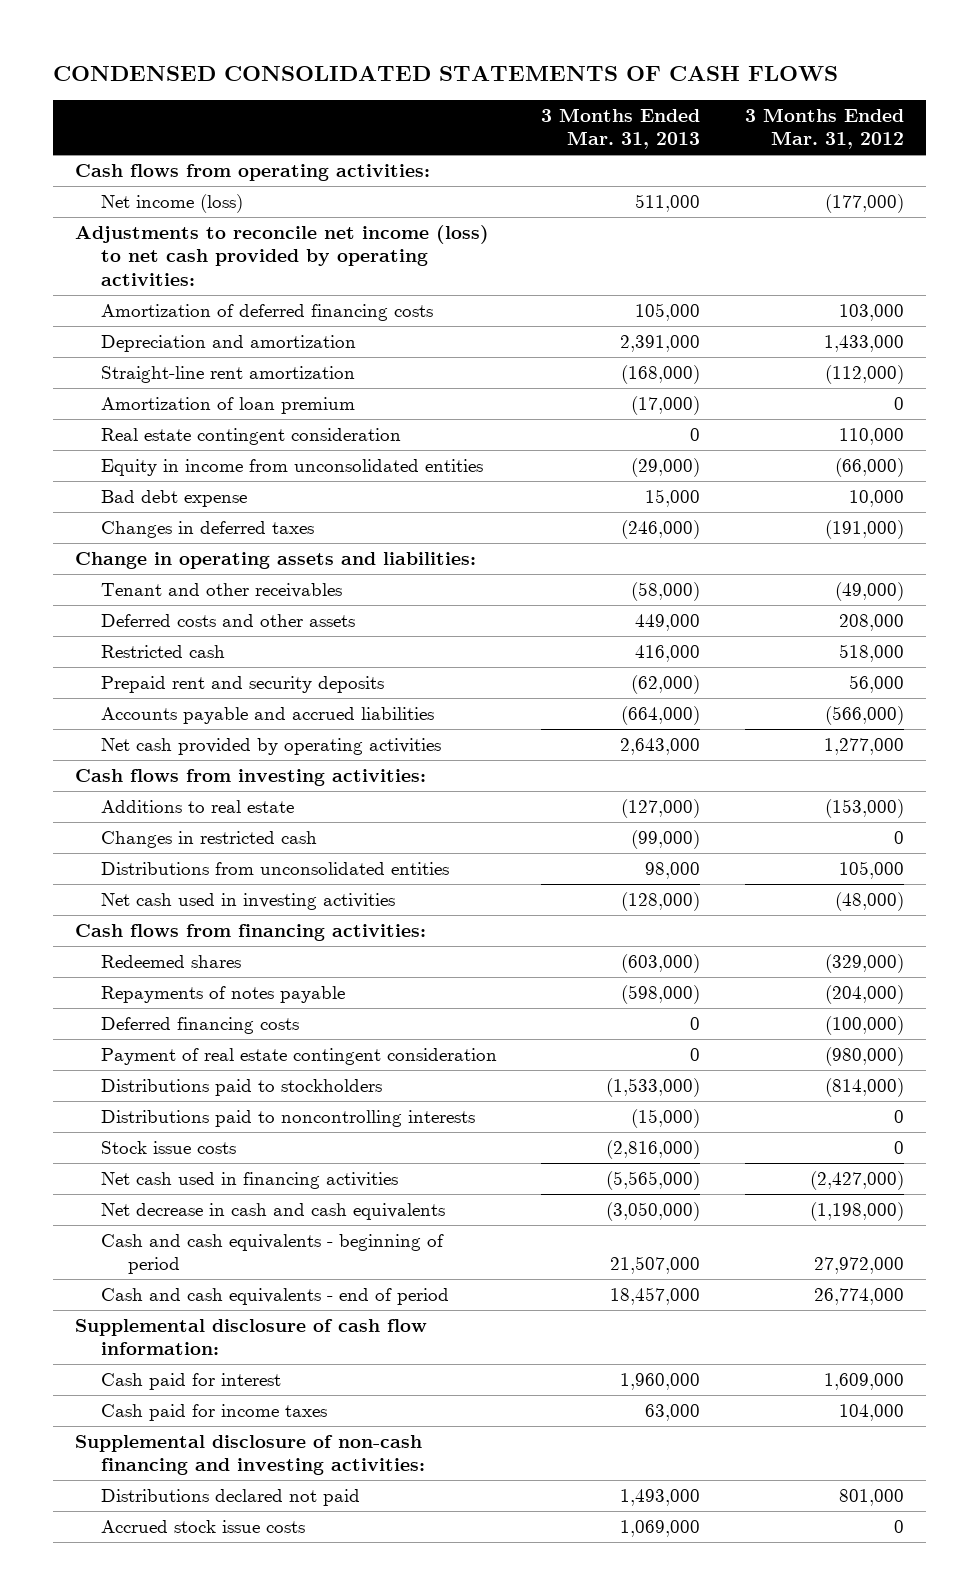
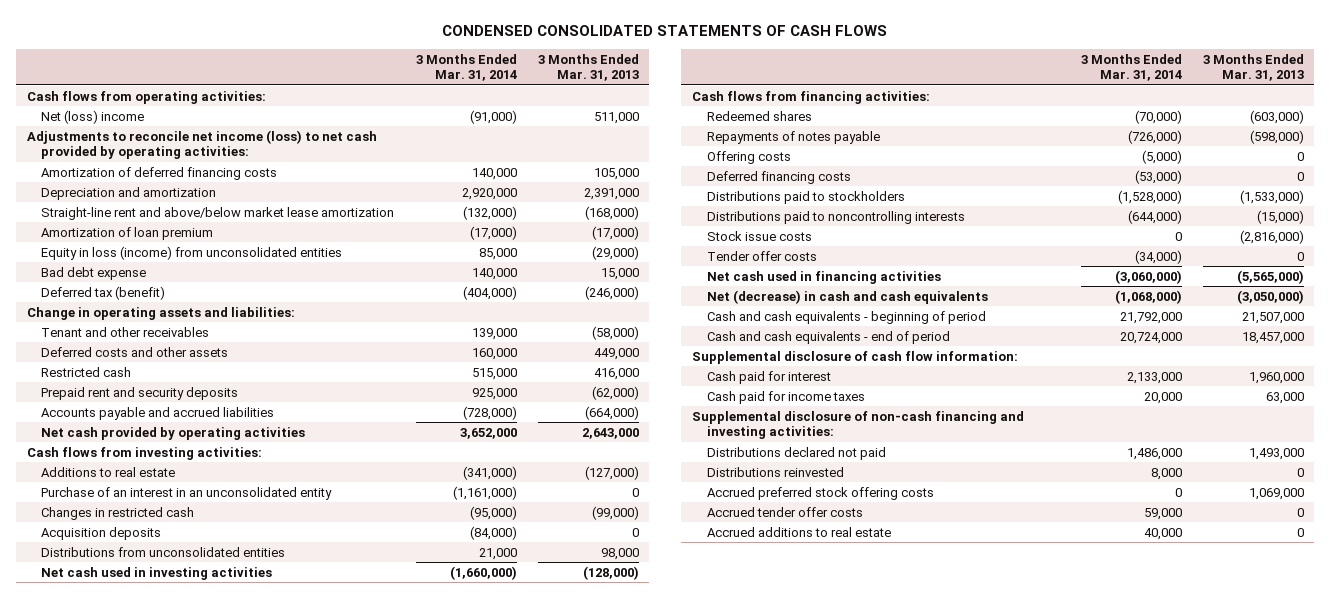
[744,107,904,150] 3 Months Ended Mar. 31, 2012 -> none
none -> [415,53,517,82] 3 Months Ended Mar. 31, 2014
[101,193,244,213] Net income (loss) -> [41,109,145,124] Net (loss) income
[101,365,356,383] Straight-line rent amortization -> [41,206,395,220] Straight-line rent and above/below market lease amortization
[101,427,402,445] Real estate contingent consideration -> none
[101,458,484,476] Equity in income from unconsolidated entities -> [41,245,343,260] Equity in loss (income) from unconsolidated entities
[101,520,315,538] Changes in deferred taxes -> [41,285,166,300] Deferred tax (benefit)
none -> [41,486,333,500] Purchase of an interest in an unconsolidated entity
none -> [41,526,162,540] Acquisition deposits
none -> [706,150,791,164] Offering costs
[101,1047,498,1065] Payment of real estate contingent consideration -> none
none -> [706,250,817,261] Tender offer costs
[101,1202,446,1220] Net decrease in cash and cash equivalents -> [706,289,988,304] Net (decrease) in cash and cash equivalents
none -> [706,466,844,477] Distributions reinvested
[101,1519,306,1533] Accrued stock issue costs -> [706,486,934,500] Accrued preferred stock offering costs
none -> [706,506,863,517] Accrued tender offer costs
none -> [706,526,891,537] Accrued additions to real estate

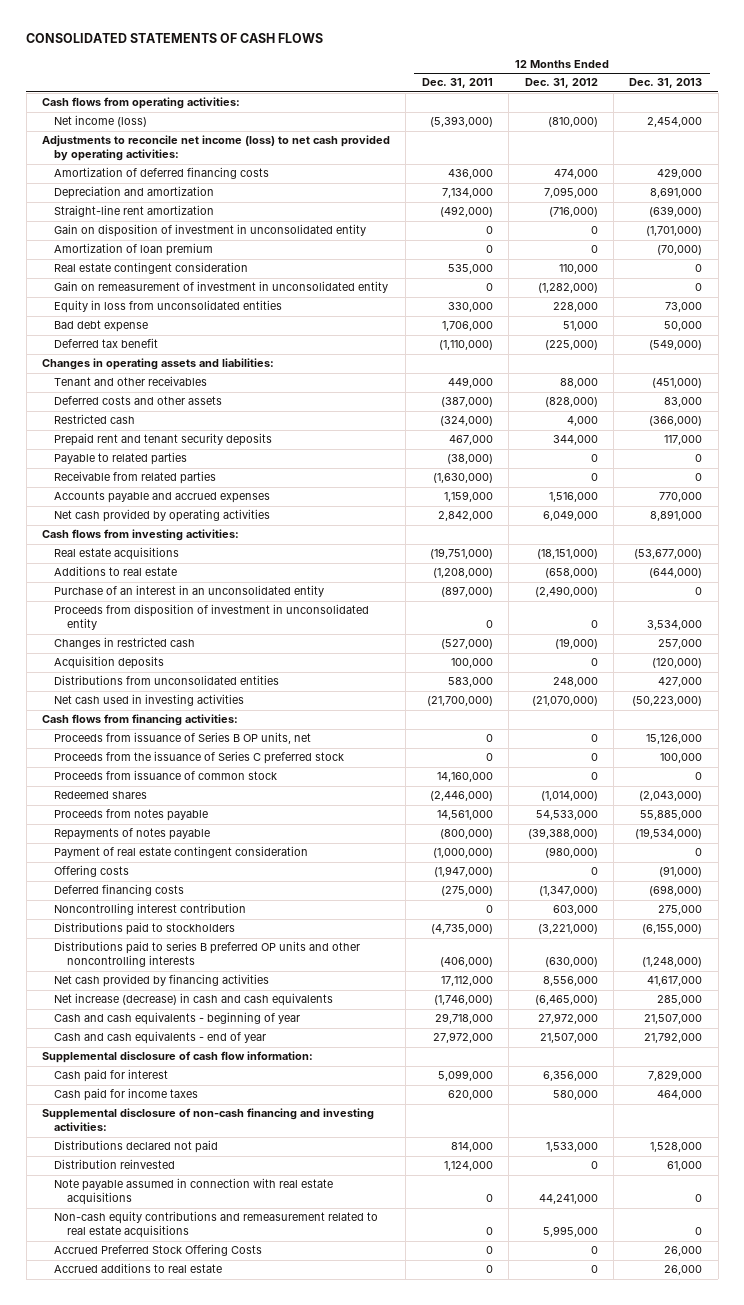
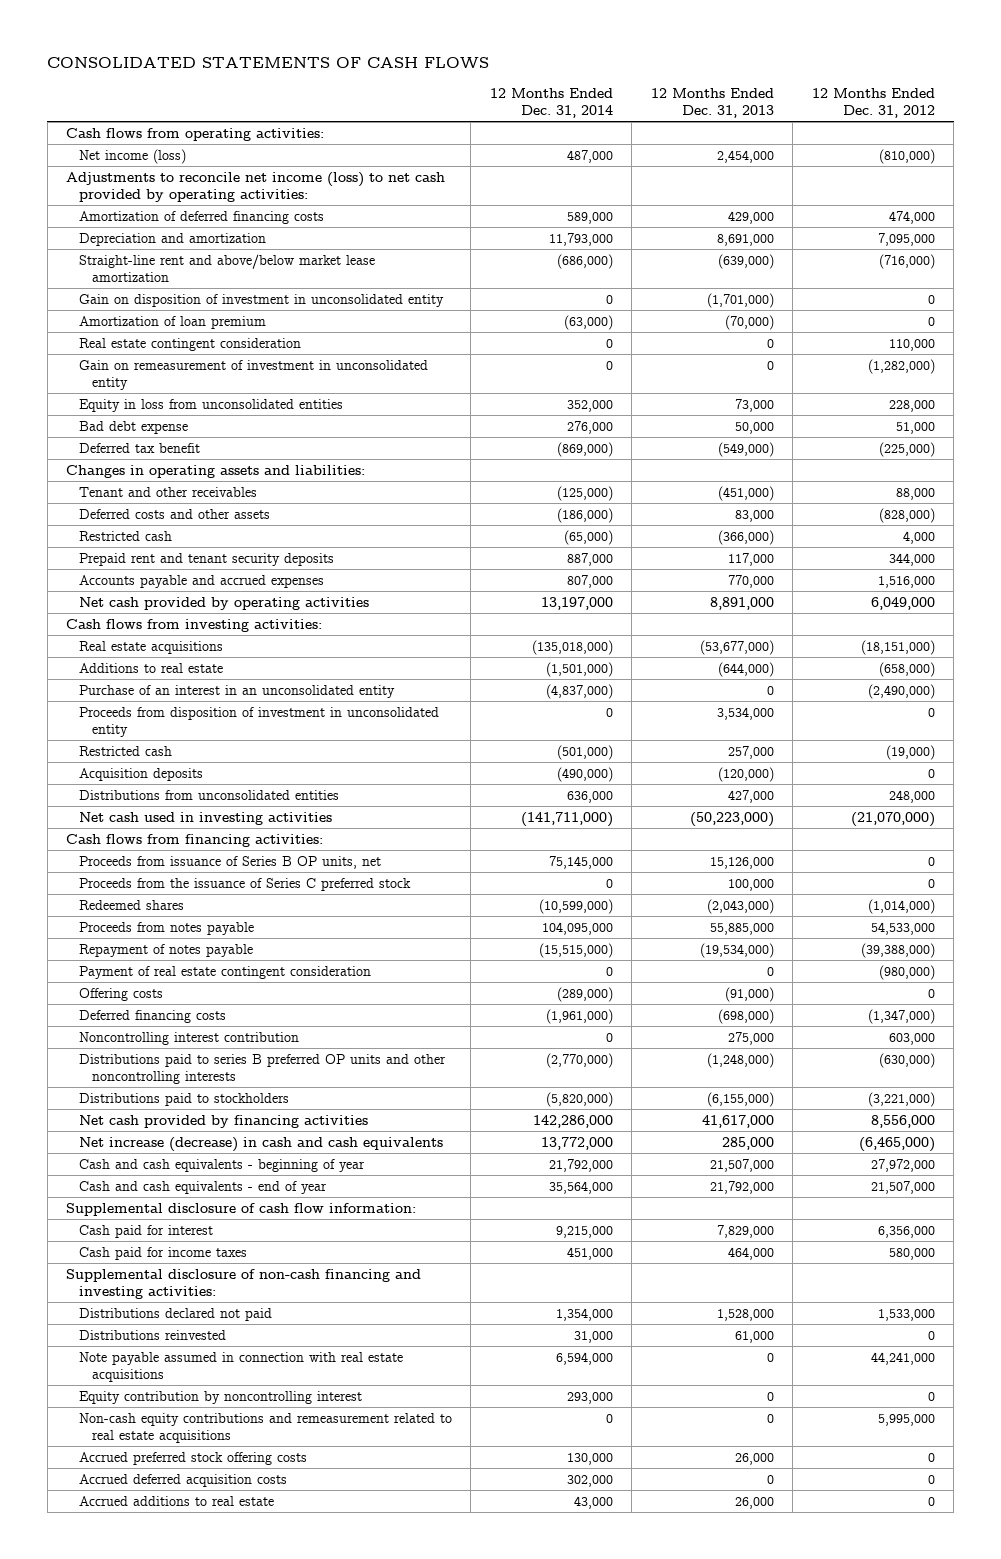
[421,78,493,89] Dec. 31, 2011 -> none
none -> [489,87,613,118] 12 Months Ended Dec. 31, 2014
[54,205,215,218] Straight-line rent amortization -> [78,253,375,282] Straight-line rent and above/below market lease amortization
[54,452,188,466] Payable to related parties -> none
[54,471,217,485] Receivable from related parties -> none
[54,637,196,650] Changes in restricted cash -> [78,745,172,756] Restricted cash
[54,770,278,781] Proceeds from issuance of common stock -> none
[54,828,211,841] Repayments of notes payable -> [78,943,253,957] Repayment of notes payable
[54,922,236,936] Distributions paid to stockholders -> [78,1092,289,1106] Distributions paid to stockholders
[54,1159,176,1170] Distribution reinvested -> [78,1329,226,1340] Distributions reinvested
none -> [78,1390,362,1404] Equity contribution by noncontrolling interest
[54,1244,263,1257] Accrued Preferred Stock Offering Costs -> [78,1451,307,1465] Accrued preferred stock offering costs
none -> [78,1473,287,1487] Accrued deferred acquisition costs

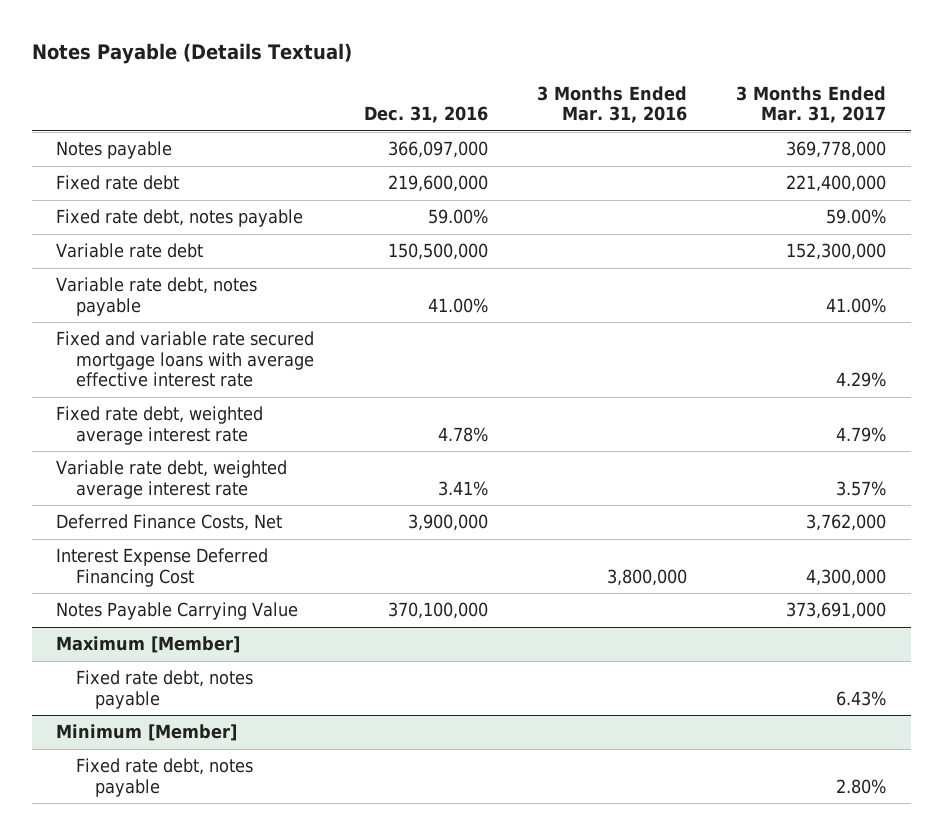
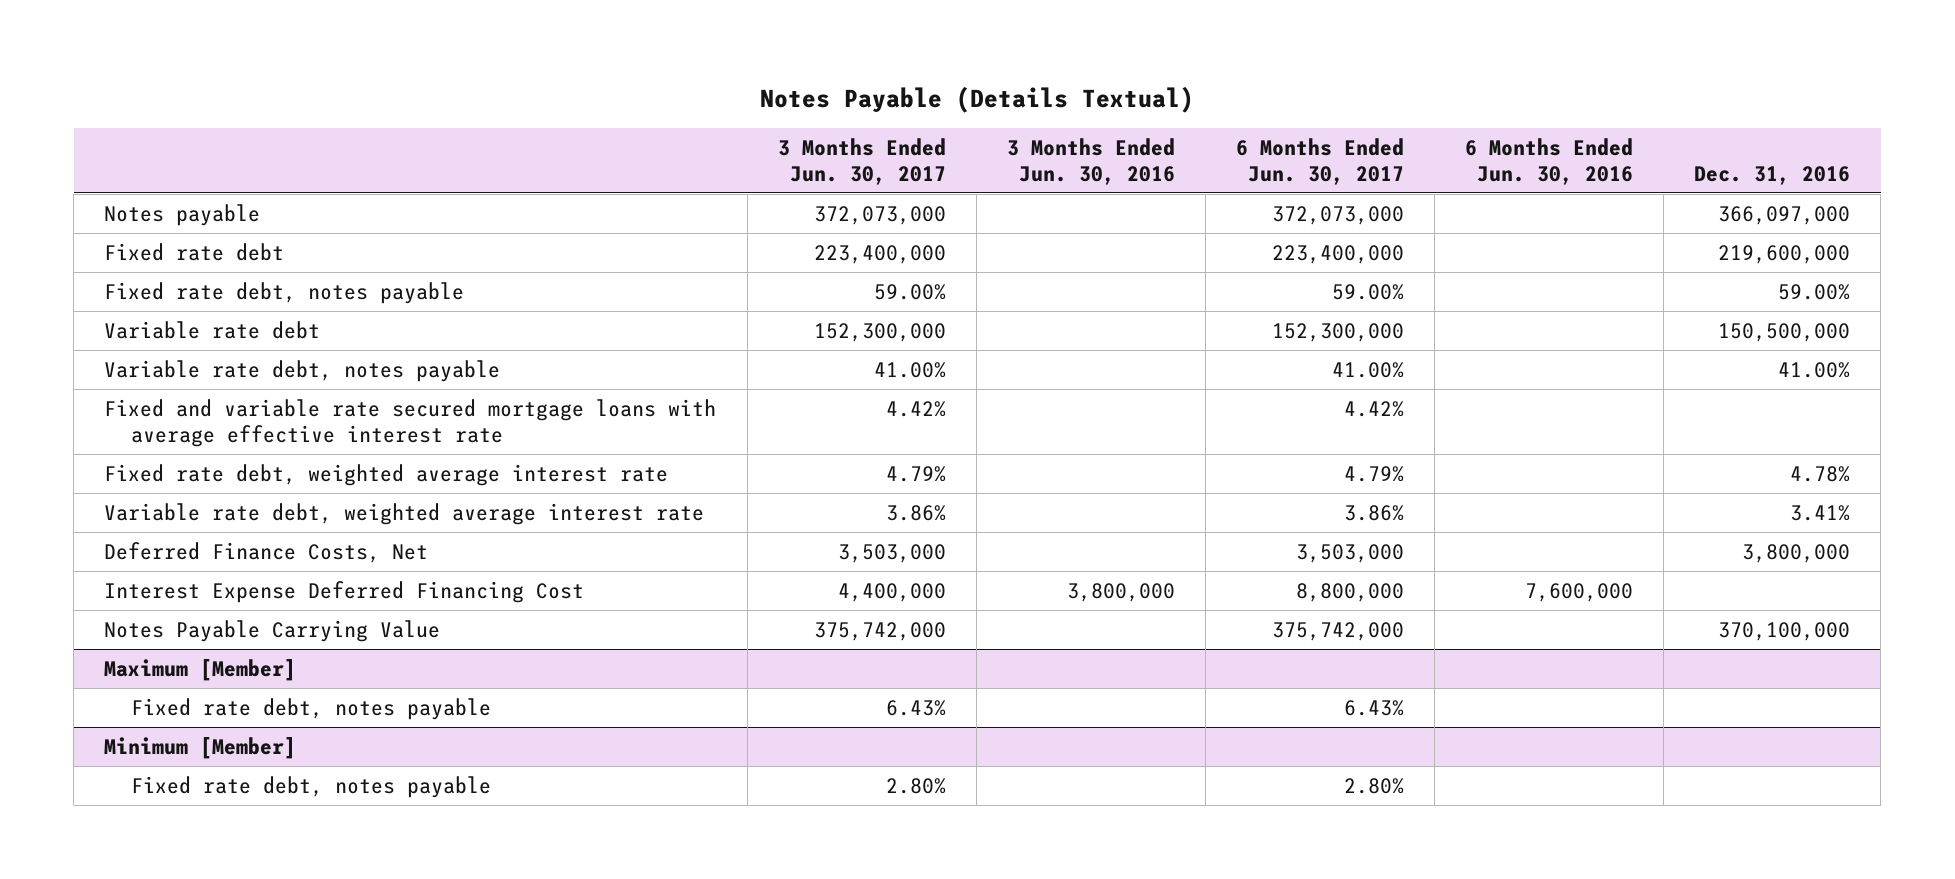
[537,85,688,124] 3 Months Ended Mar. 31, 2016 -> none
[736,85,887,124] 3 Months Ended Mar. 31, 2017 -> none
none -> [777,138,946,185] 3 Months Ended Jun. 30, 2017
none -> [1006,138,1175,185] 3 Months Ended Jun. 30, 2016
none -> [1235,138,1404,185] 6 Months Ended Jun. 30, 2017
none -> [1465,138,1634,185] 6 Months Ended Jun. 30, 2016
[407,514,488,532] 3,900,000 -> [1742,544,1851,564] 3,800,000

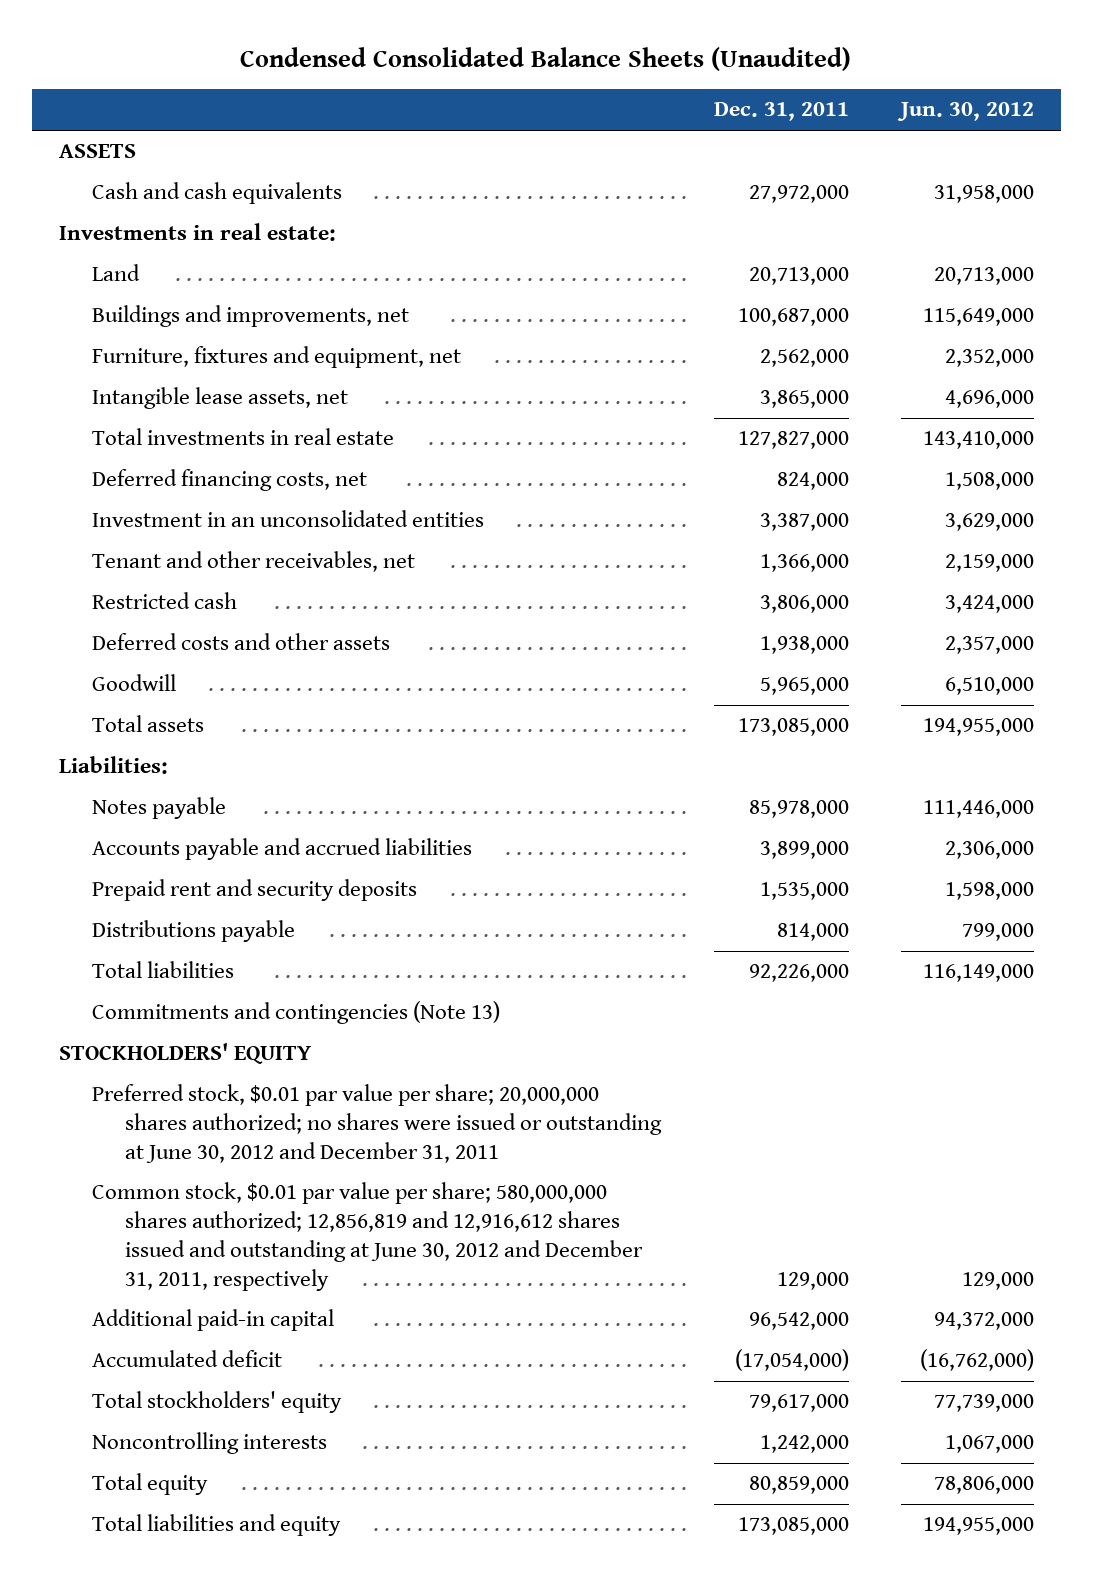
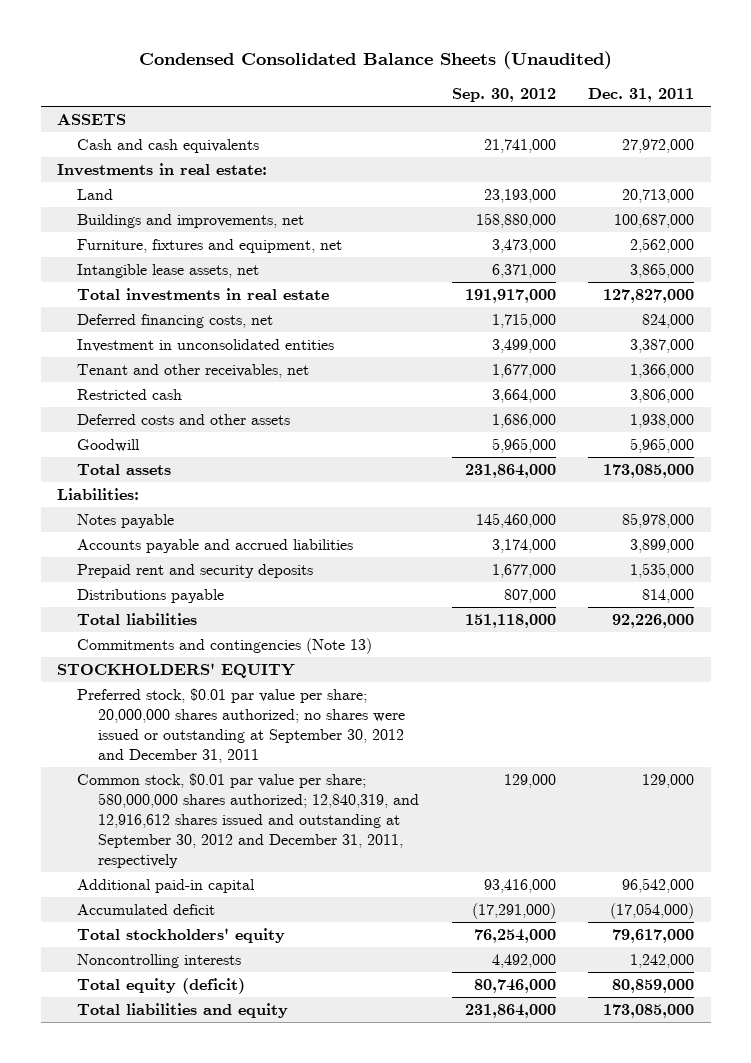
[897,102,1035,122] Jun. 30, 2012 -> none
none -> [451,87,556,102] Sep. 30, 2012
[91,510,484,528] Investment in an unconsolidated entities -> [77,338,335,352] Investment in unconsolidated entities
[91,1084,662,1163] Preferred stock, $0.01 par value per share; 20,000,000 shares authorized; no shares were issued or outstanding at June 30, 2012 and December 31, 2011 -> [77,687,405,764] Preferred stock, $0.01 par value per share; 20,000,000 shares authorized; no shares were issued or outstanding at September 30, 2012 and December 31, 2011
[91,1182,643,1291] Common stock, $0.01 par value per share; 580,000,000 shares authorized; 12,856,819 and 12,916,612 shares issued and outstanding at June 30, 2012 and December 31, 2011, respectively -> [77,772,419,869] Common stock, $0.01 par value per share; 580,000,000 shares authorized; 12,840,319, and 12,916,612 shares issued and outstanding at September 30, 2012 and December 31, 2011, respectively
[91,1473,208,1496] Total equity -> [77,977,246,994] Total equity (deficit)

